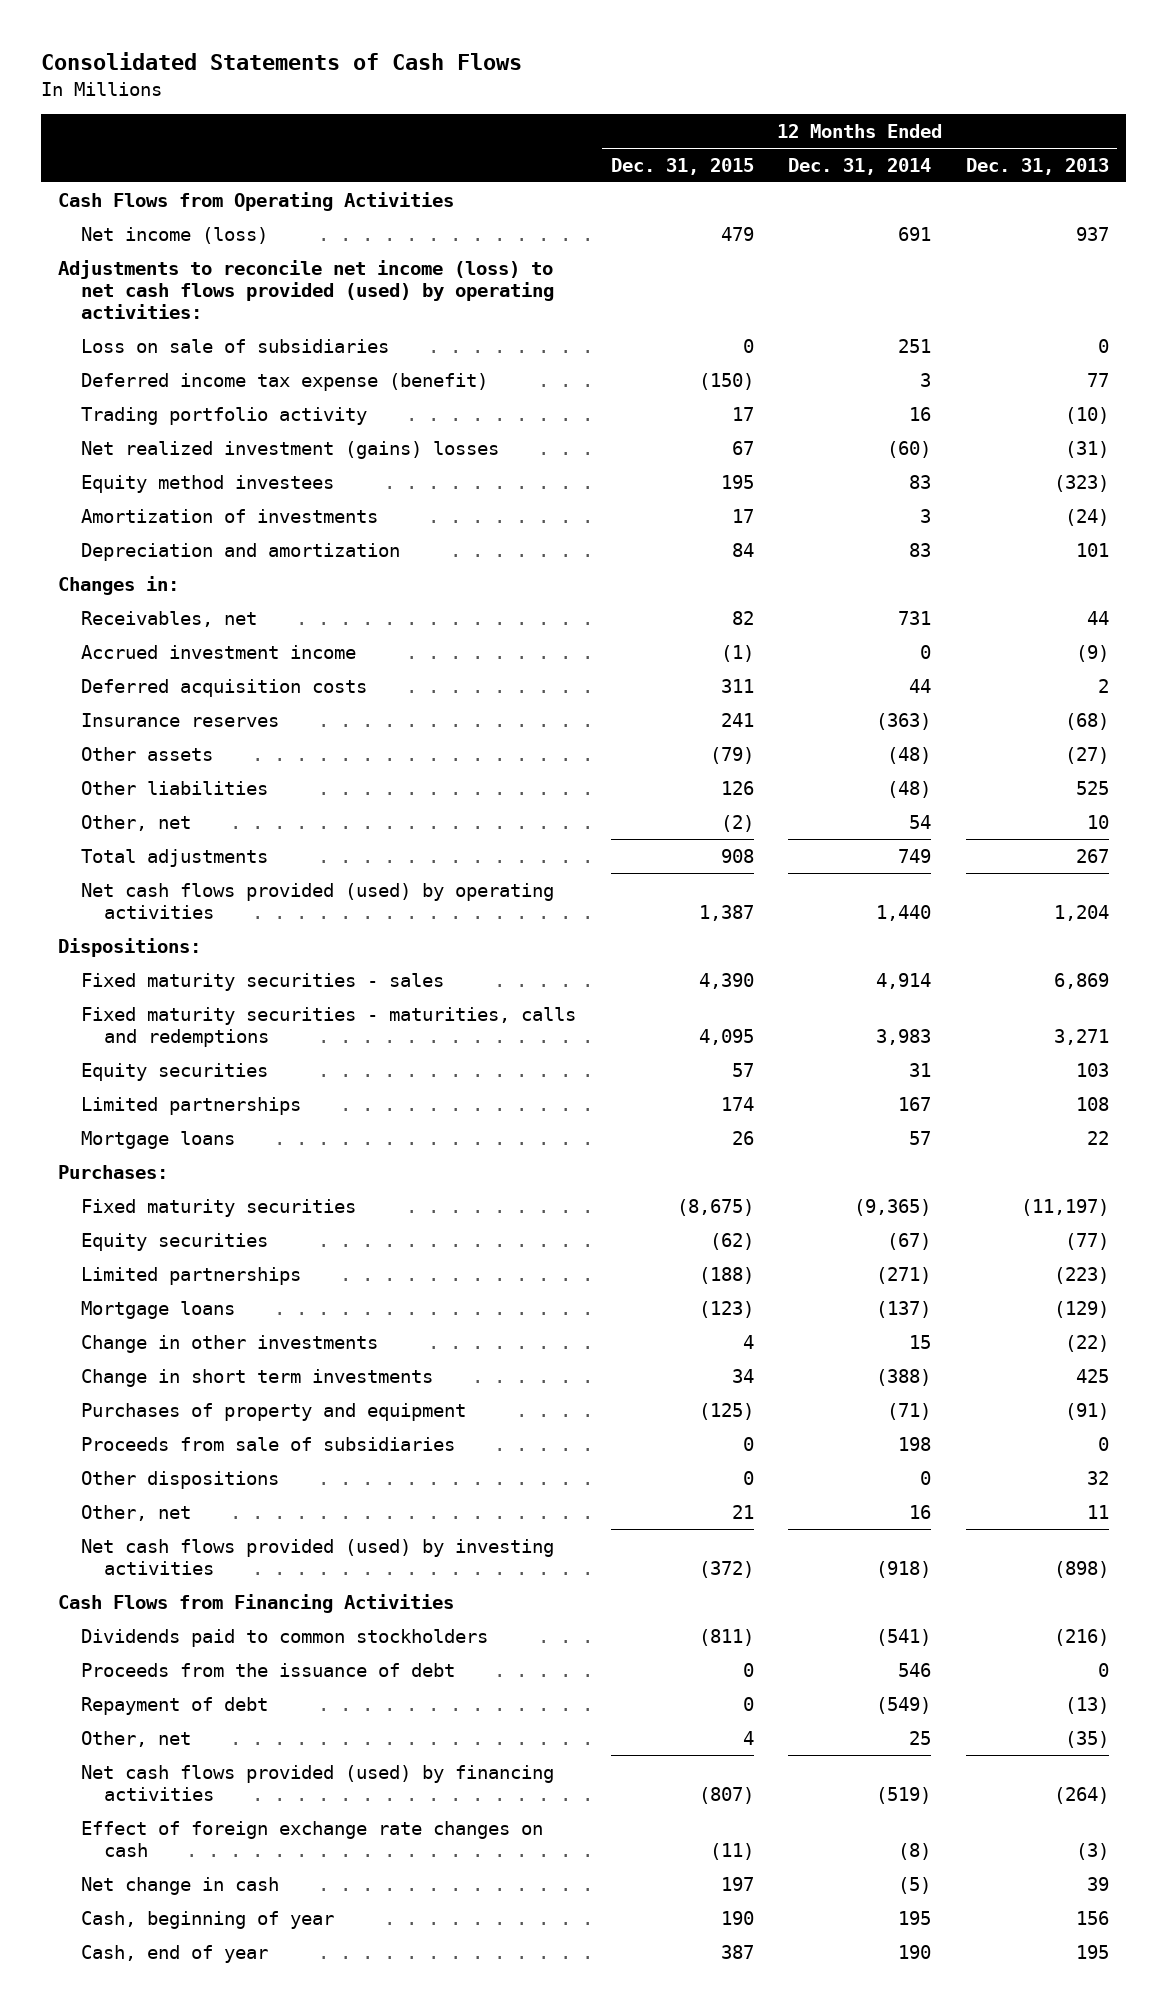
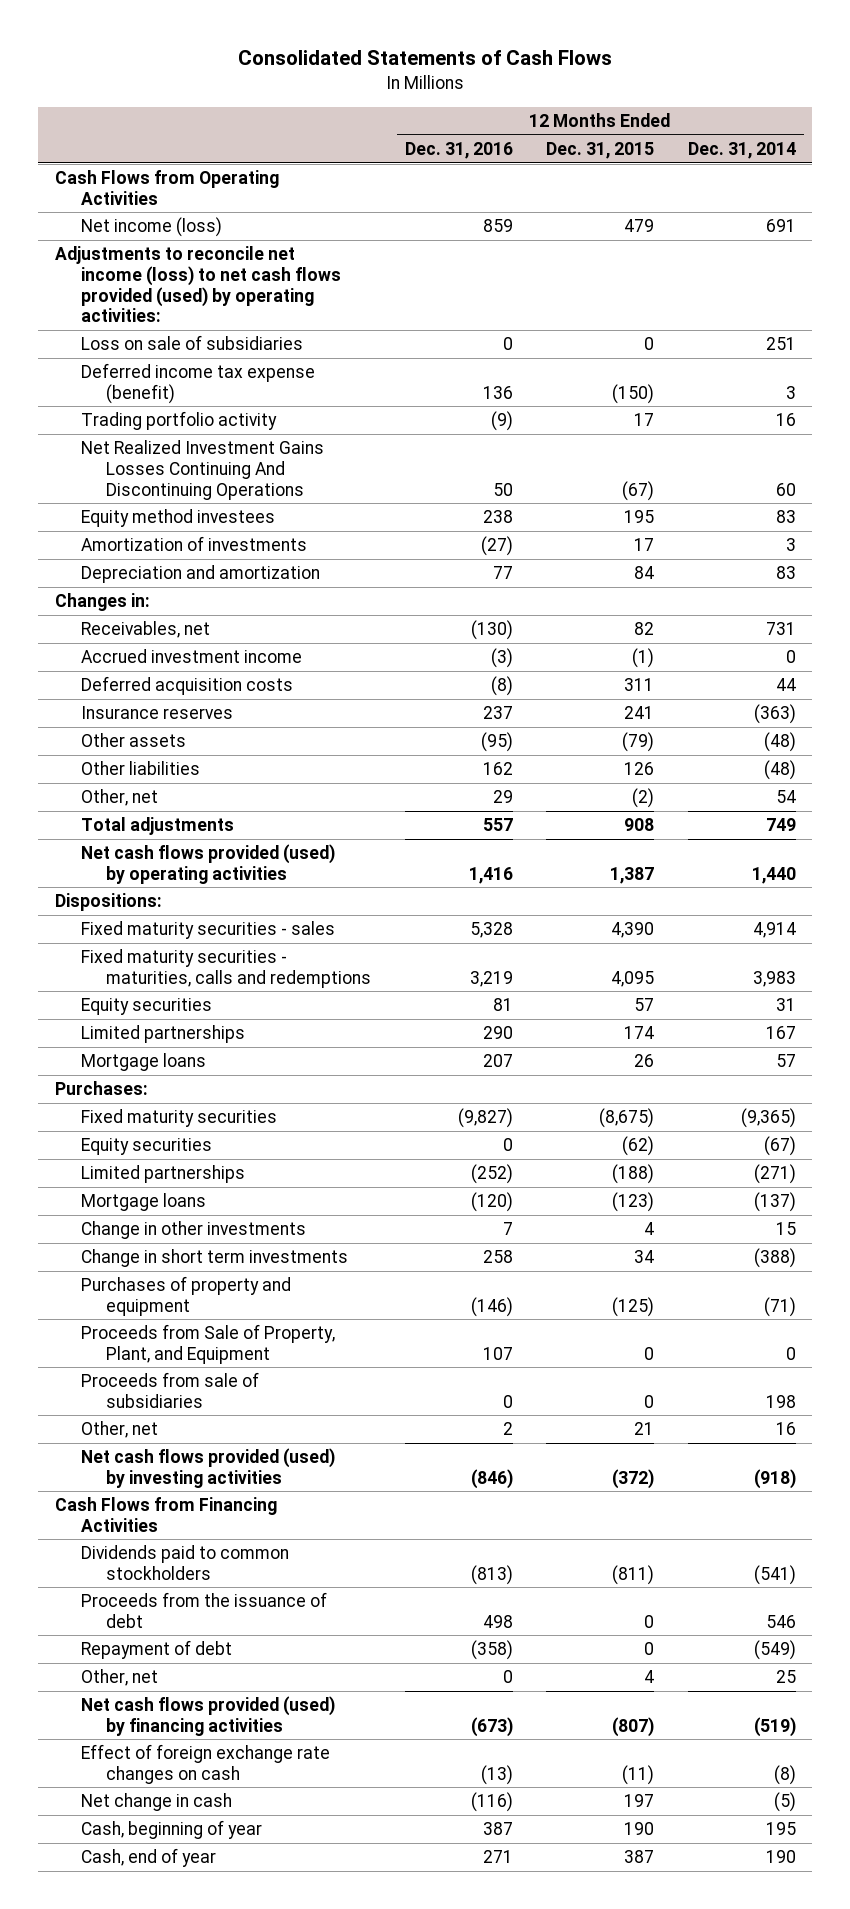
[965,157,1109,175] Dec. 31, 2013 -> none
none -> [404,142,513,160] Dec. 31, 2016
[81,440,500,459] Net realized investment (gains) losses -> [80,440,324,500] Net Realized Investment Gains Losses Continuing And Discontinuing Operations
[731,440,754,455] 67 -> [622,480,655,501] (67)
[887,440,932,458] (60) -> [775,482,796,496] 60
none -> [80,1324,335,1364] Proceeds from Sale of Property, Plant, and Equipment
[81,1470,280,1489] Other dispositions -> none

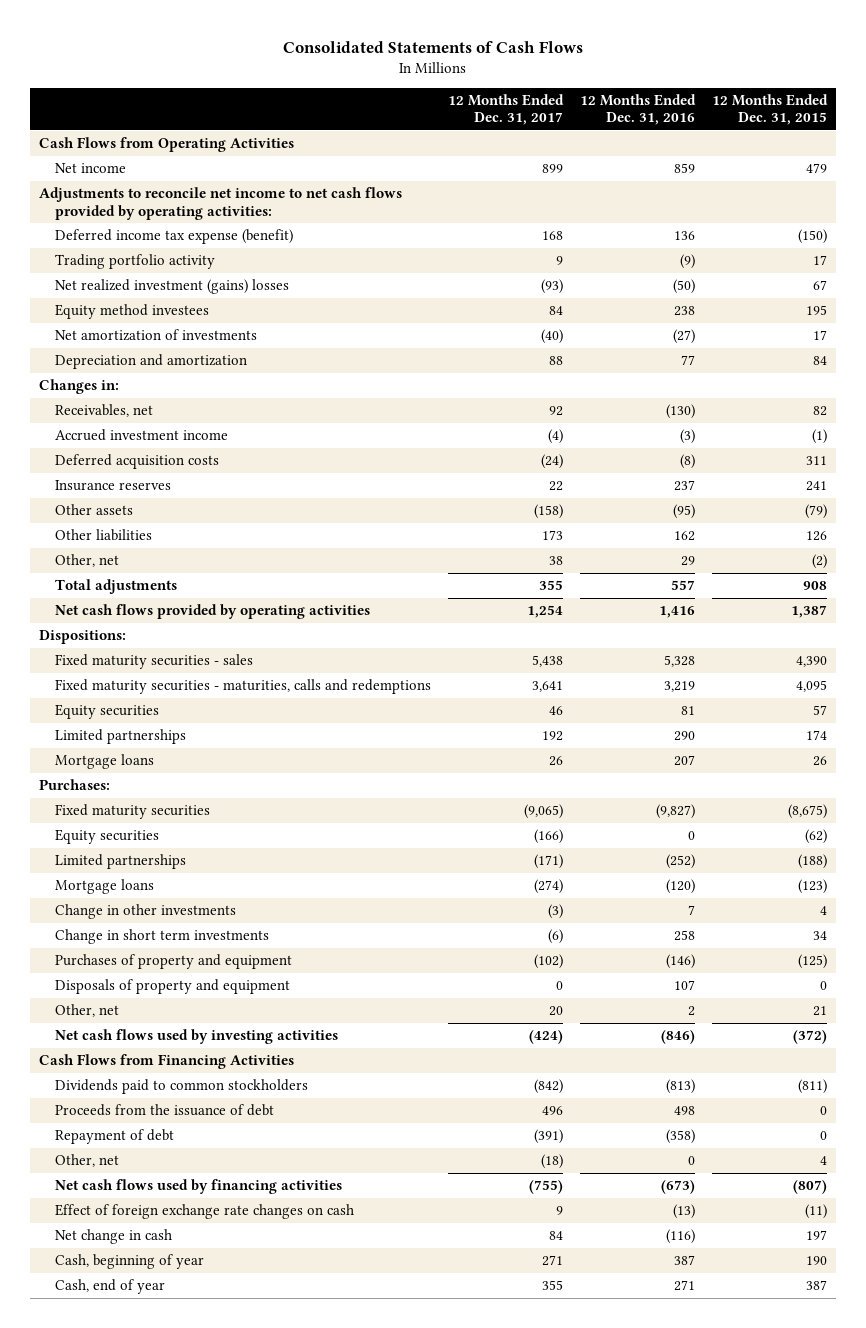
[687,142,796,160] Dec. 31, 2014 -> none
none -> [447,93,564,126] 12 Months Ended Dec. 31, 2017
[80,335,303,351] Loss on sale of subsidiaries -> none
[80,217,222,238] Net income (loss) -> [54,163,126,174] Net income
[54,246,341,323] Adjustments to reconcile net income (loss) to net cash flows provided (used) by operating activities: -> [38,187,402,220] Adjustments to reconcile net income to net cash flows provided by operating activities:
[80,440,324,500] Net Realized Investment Gains Losses Continuing And Discontinuing Operations -> [54,279,289,295] Net realized investment (gains) losses
[492,482,513,496] 50 -> [672,279,695,295] (50)
[622,480,655,501] (67) -> [812,280,827,291] 67
[80,536,307,552] Amortization of investments -> [54,329,257,342] Net amortization of investments
[80,844,335,884] Net cash flows provided (used) by operating activities -> [54,604,370,620] Net cash flows provided by operating activities
[80,1372,259,1408] Proceeds from sale of subsidiaries -> none
[80,1324,335,1364] Proceeds from Sale of Property, Plant, and Equipment -> [54,979,290,995] Disposals of property and equipment
[80,1448,335,1488] Net cash flows provided (used) by investing activities -> [54,1029,338,1045] Net cash flows used by investing activities
[80,1696,335,1736] Net cash flows provided (used) by financing activities -> [54,1179,342,1195] Net cash flows used by financing activities

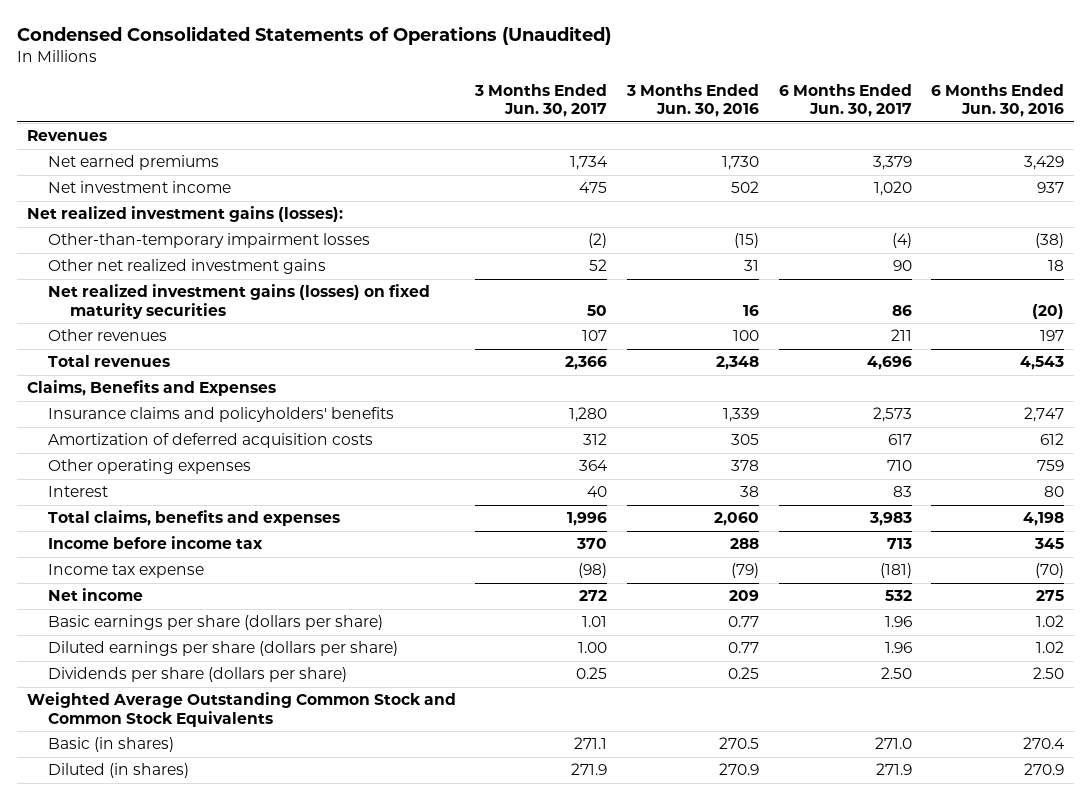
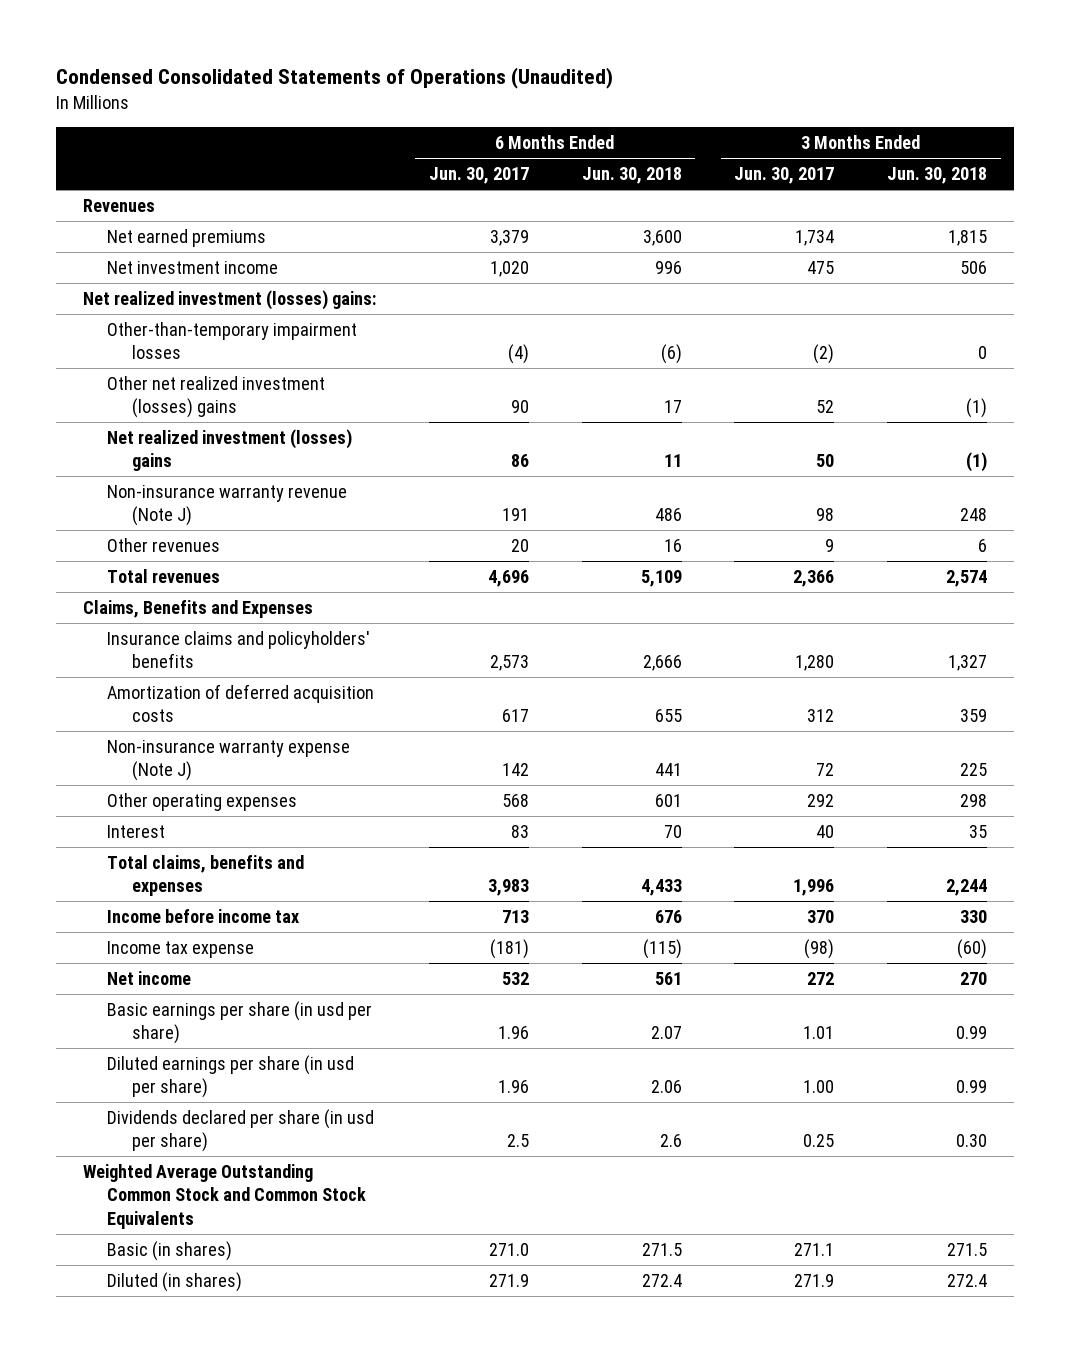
[625,83,759,118] 3 Months Ended Jun. 30, 2016 -> none
[931,83,1065,118] 6 Months Ended Jun. 30, 2016 -> none
none -> [581,167,682,185] Jun. 30, 2018
none -> [887,167,988,185] Jun. 30, 2018
[26,206,343,223] Net realized investment gains (losses): -> [82,289,376,310] Net realized investment (losses) gains:
[48,259,327,275] Other net realized investment gains -> [107,375,326,419] Other net realized investment (losses) gains
[48,284,431,319] Net realized investment gains (losses) on fixed maturity securities -> [107,428,353,472] Net realized investment (losses) gains
none -> [107,484,348,527] Non-insurance warranty revenue (Note J)
[582,330,608,342] 107 -> [825,538,835,552] 9
[890,329,912,342] 211 -> [510,538,529,552] 20
none -> [107,739,351,782] Non-insurance warranty expense (Note J)
[579,460,609,472] 364 -> [807,793,835,807] 292
[886,460,912,472] 710 -> [501,793,529,807] 568
[48,615,384,631] Basic earnings per share (dollars per share) -> [107,1000,373,1045] Basic earnings per share (in usd per share)
[48,641,399,657] Diluted earnings per share (dollars per share) -> [107,1054,355,1099] Diluted earnings per share (in usd per share)
[48,667,348,683] Dividends per share (dollars per share) -> [107,1108,375,1153] Dividends declared per share (in usd per share)
[880,667,912,680] 2.50 -> [506,1134,529,1148] 2.5

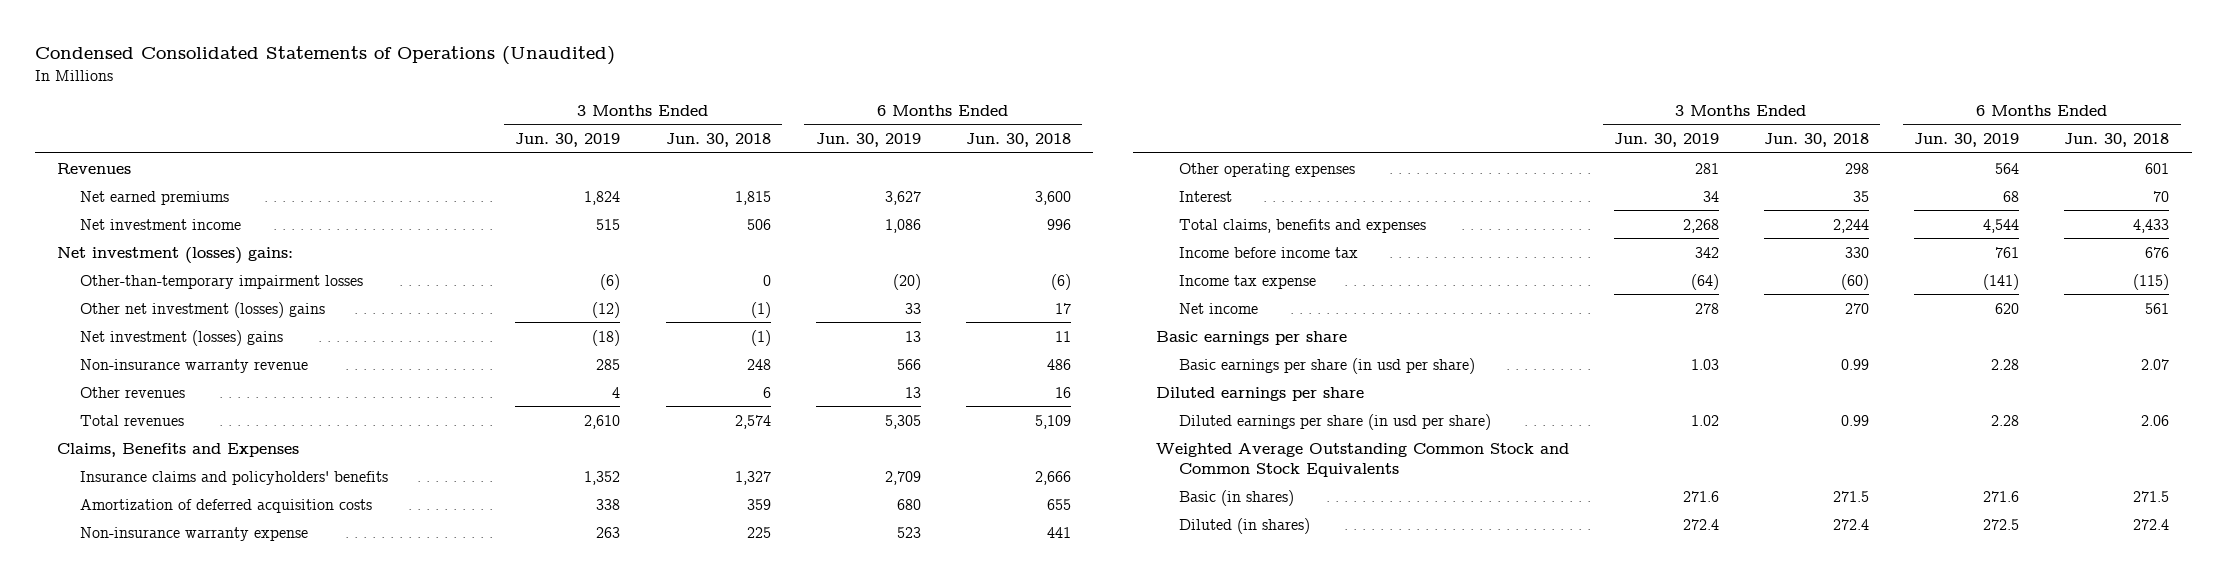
[428,167,529,185] Jun. 30, 2017 -> none
[734,167,835,185] Jun. 30, 2017 -> none
none -> [515,133,621,148] Jun. 30, 2019
none -> [815,133,921,148] Jun. 30, 2019
[82,289,376,310] Net realized investment (losses) gains: -> [57,246,294,264] Net investment (losses) gains:
[107,375,326,419] Other net realized investment (losses) gains -> [80,301,326,318] Other net investment (losses) gains
[107,428,353,472] Net realized investment (losses) gains -> [80,329,284,346] Net investment (losses) gains
[107,484,348,527] Non-insurance warranty revenue (Note J) -> [80,358,309,373] Non-insurance warranty revenue
[107,739,351,782] Non-insurance warranty expense (Note J) -> [80,526,309,541] Non-insurance warranty expense
none -> [1155,330,1347,345] Basic earnings per share
none -> [1155,386,1364,401] Diluted earnings per share
[107,1108,375,1153] Dividends declared per share (in usd per share) -> none

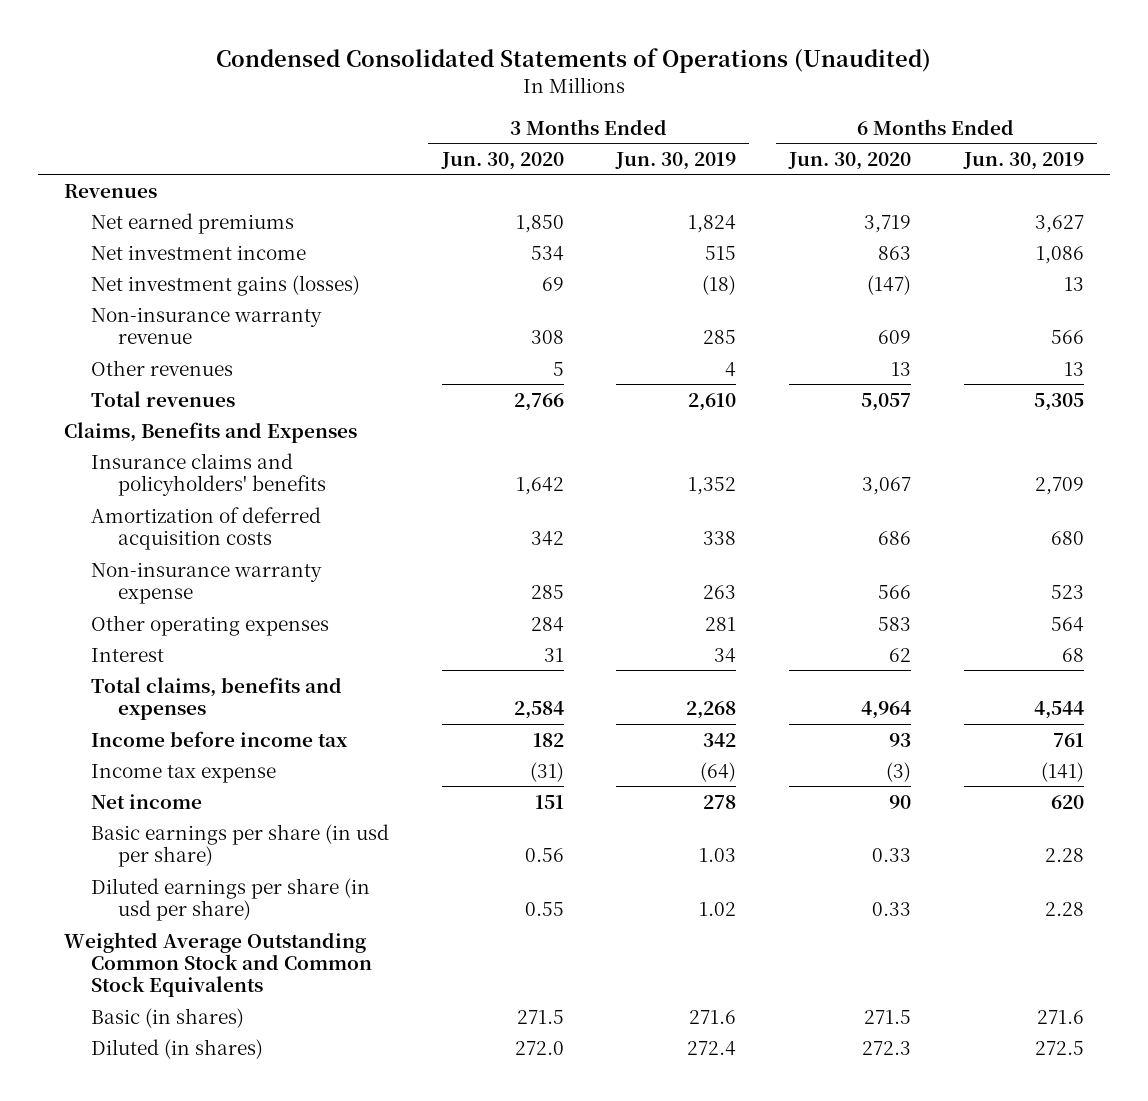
[665,133,771,148] Jun. 30, 2018 -> none
[965,133,1071,148] Jun. 30, 2018 -> none
none -> [440,151,564,170] Jun. 30, 2020
none -> [787,151,911,170] Jun. 30, 2020
[57,246,294,264] Net investment (losses) gains: -> none
[80,274,364,289] Other-than-temporary impairment losses -> none
[80,301,326,318] Other net investment (losses) gains -> none
[80,329,284,346] Net investment (losses) gains -> [90,274,360,296] Net investment gains (losses)
[1155,330,1347,345] Basic earnings per share -> none
[1155,386,1364,401] Diluted earnings per share -> none

